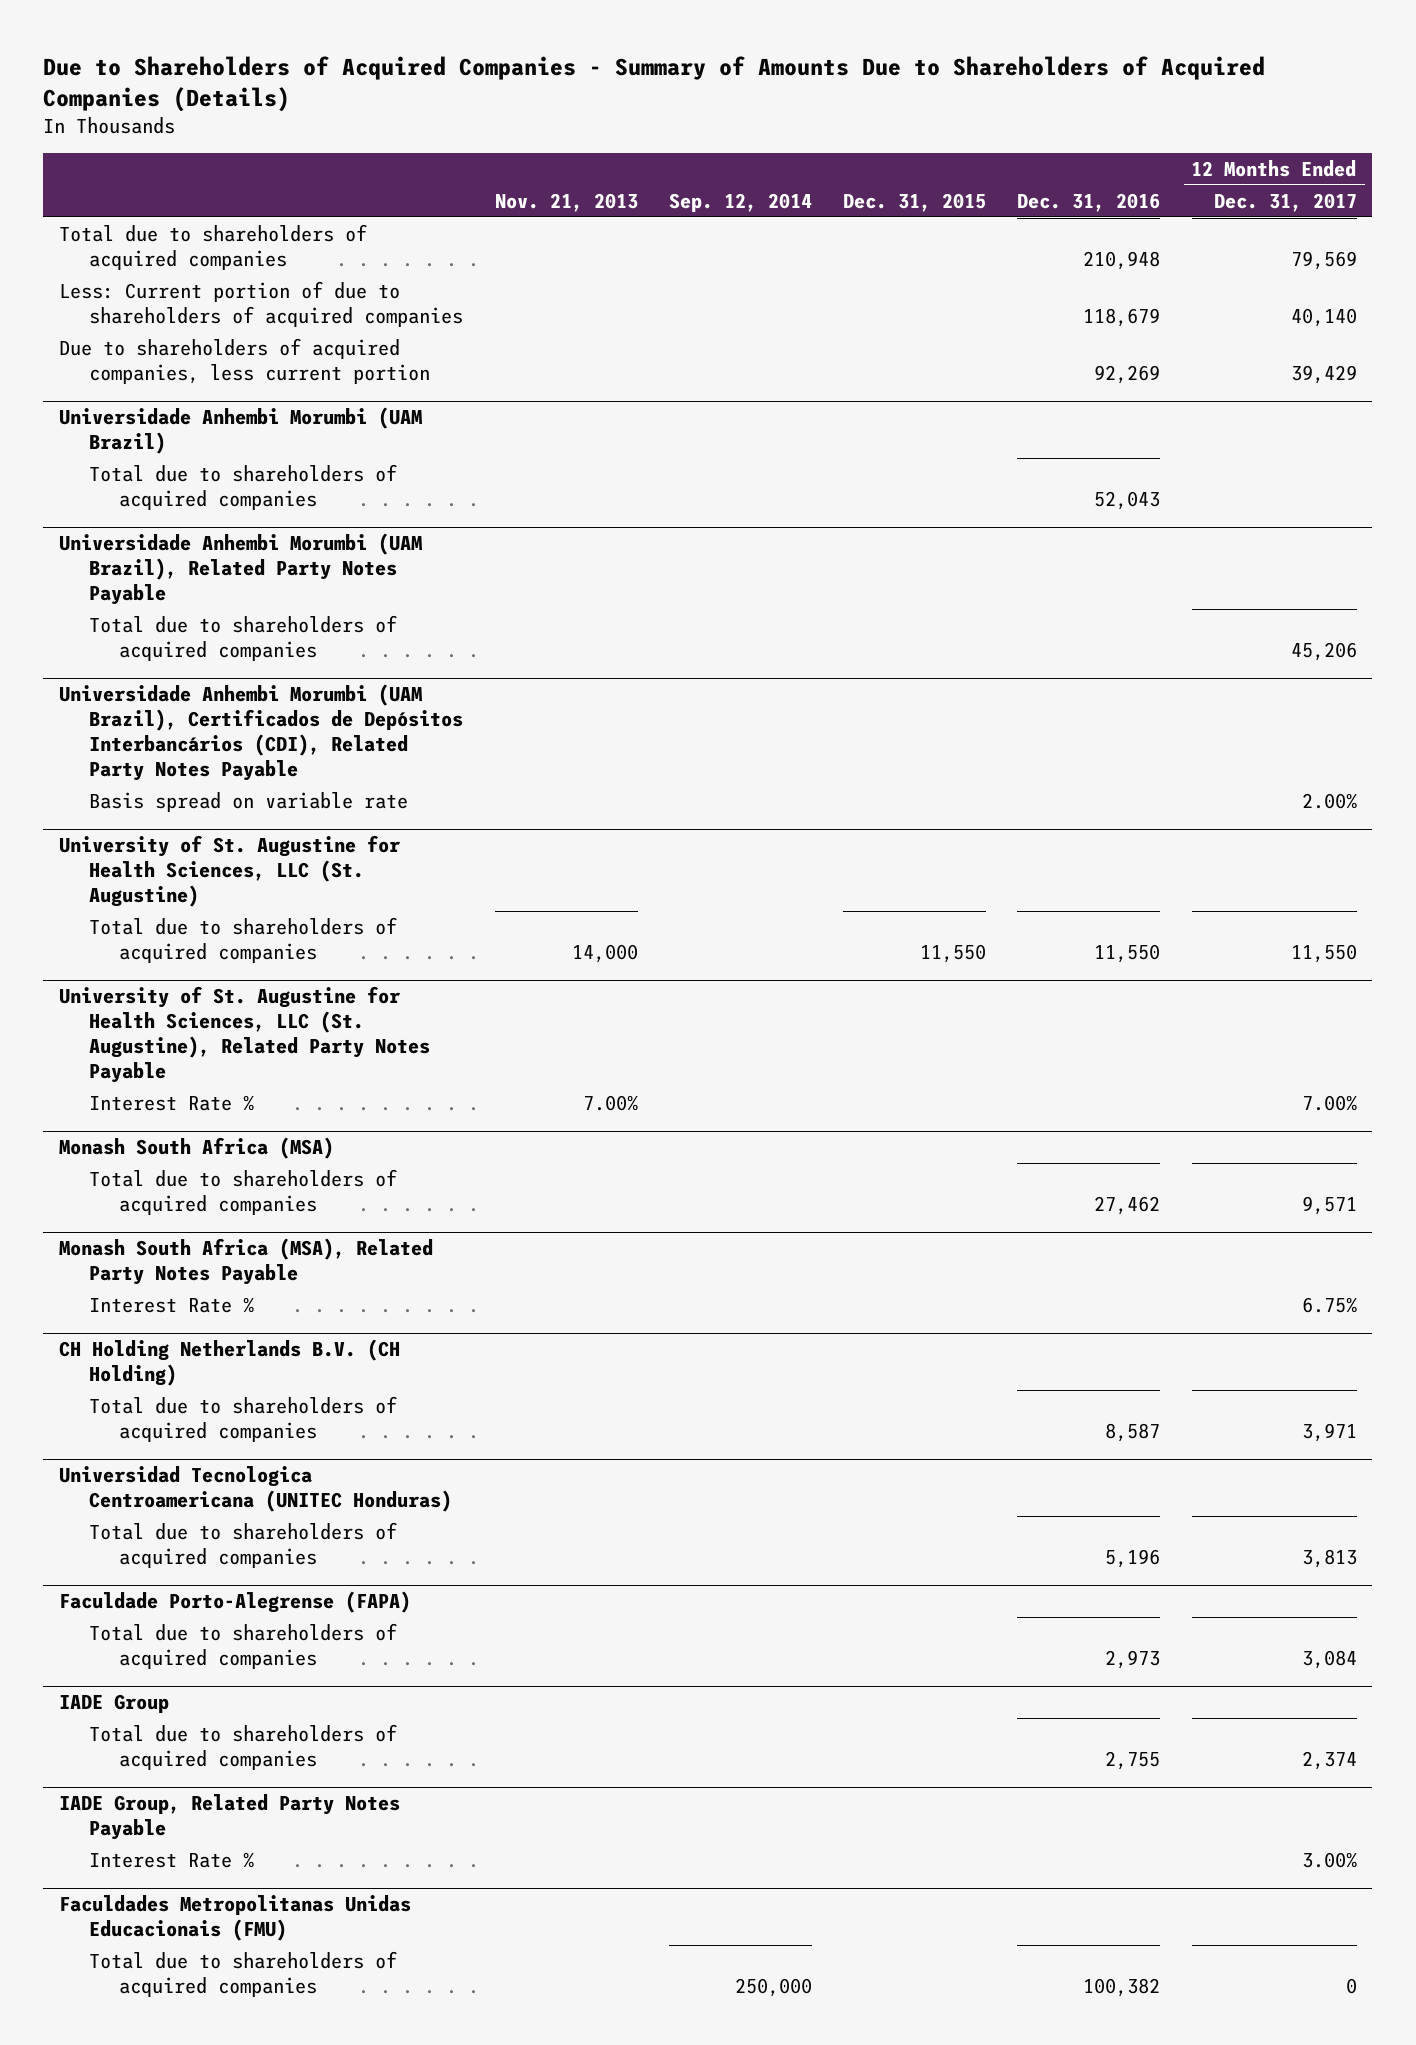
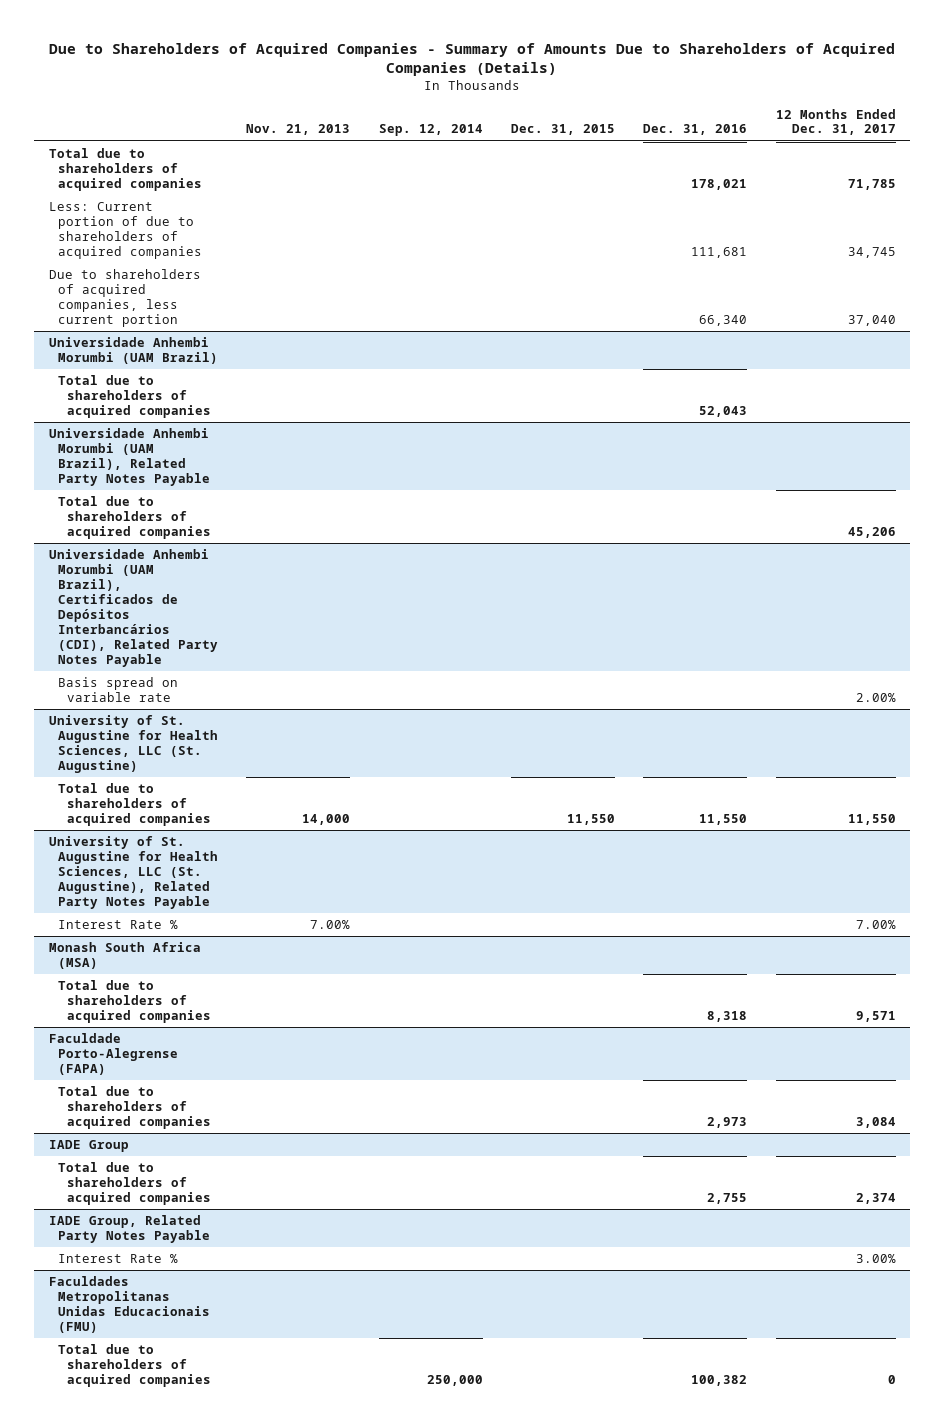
[1083,250,1161,270] 210,948 -> [691,178,748,190] 178,021
[1290,250,1357,270] 79,569 -> [847,178,896,190] 71,785
[1083,307,1161,327] 118,679 -> [691,246,748,258] 111,681
[1290,307,1357,327] 40,140 -> [847,246,896,258] 34,745
[1094,364,1161,384] 92,269 -> [699,314,748,326] 66,340
[1290,364,1357,384] 39,429 -> [847,314,896,326] 37,040
[59,1238,434,1286] Monash South Africa (MSA), Related Party Notes Payable -> none
[89,1296,255,1313] Interest Rate % -> none
[59,1339,401,1387] CH Holding Netherlands B.V. (CH Holding) -> none
[89,1395,398,1442] Total due to shareholders of acquired companies -> none
[59,1466,453,1513] Universidad Tecnologica Centroamericana (UNITEC Honduras) -> none
[89,1521,398,1568] Total due to shareholders of acquired companies -> none
[1094,1195,1161,1215] 27,462 -> [707,1010,748,1022] 8,318

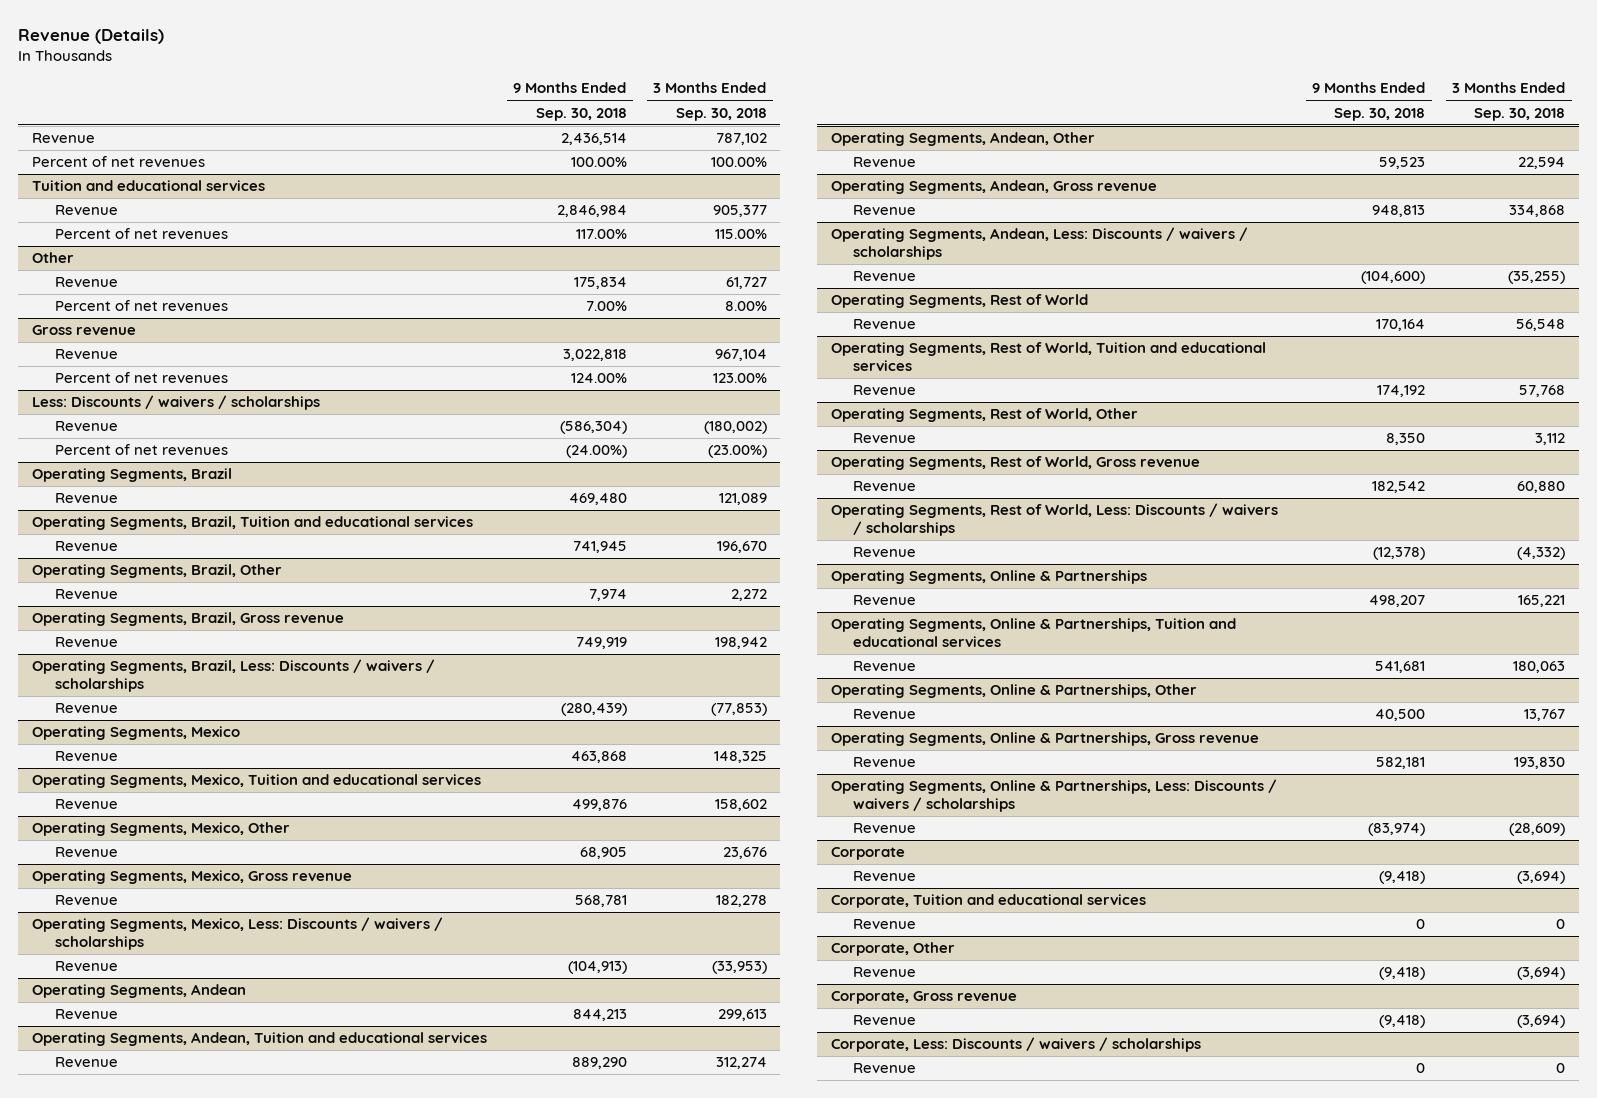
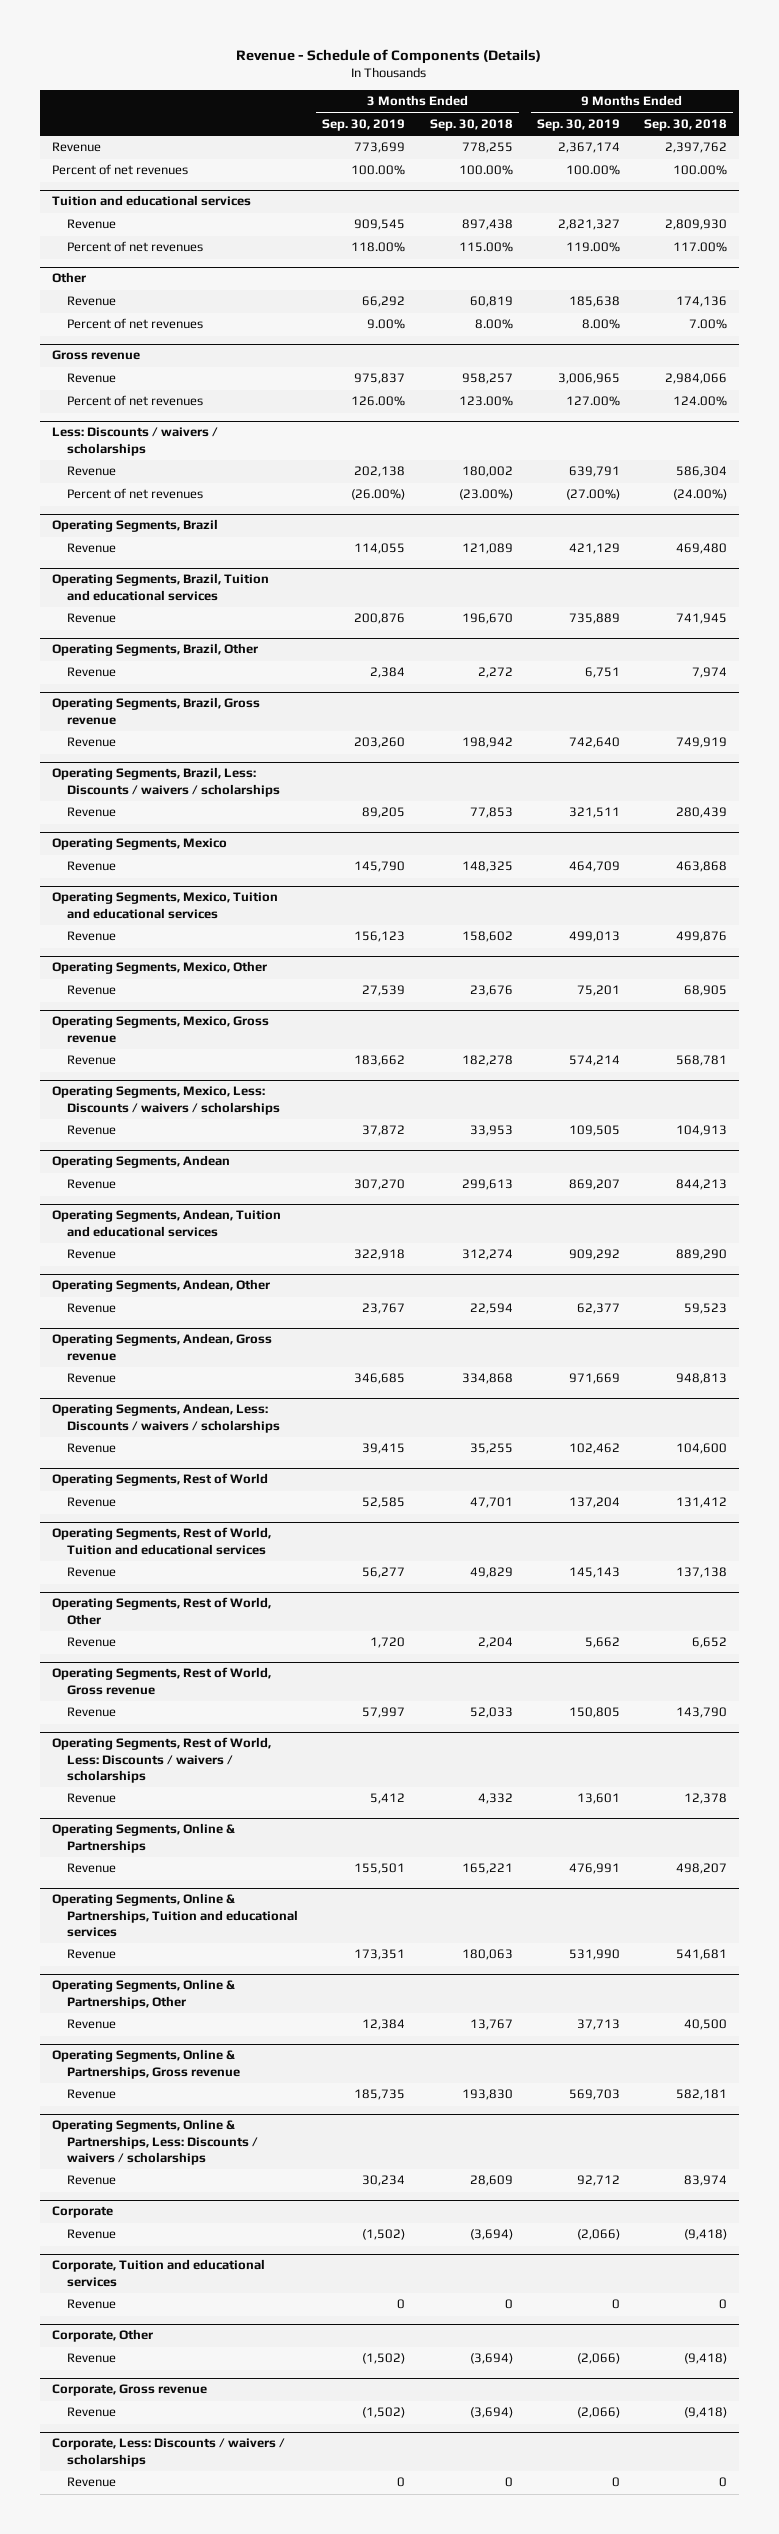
[18,29,165,45] Revenue (Details) -> [236,48,542,64] Revenue - Schedule of Components (Details)
none -> [322,118,406,131] Sep. 30, 2019
none -> [536,118,620,131] Sep. 30, 2019
[560,133,627,146] 2,436,514 -> [664,142,727,154] 2,397,762
[715,133,767,146] 787,102 -> [461,142,513,154] 778,255
[556,205,627,218] 2,846,984 -> [664,219,727,231] 2,809,930
[712,205,767,218] 905,377 -> [461,219,513,231] 897,438
[573,277,627,290] 175,834 -> [675,296,727,308] 174,136
[725,277,767,290] 61,727 -> [469,296,513,308] 60,819
[562,349,627,362] 3,022,818 -> [664,373,727,385] 2,984,066
[714,349,767,362] 967,104 -> [461,373,513,385] 958,257
[559,421,627,435] (586,304) -> [675,466,727,478] 586,304
[703,421,767,435] (180,002) -> [461,466,513,478] 180,002
[560,703,627,717] (280,439) -> [675,807,727,819] 280,439
[710,703,767,717] (77,853) -> [469,807,513,819] 77,853
[567,961,627,975] (104,913) -> [675,1125,727,1137] 104,913
[711,961,767,975] (33,953) -> [469,1125,513,1137] 33,953
[1361,271,1426,285] (104,600) -> [675,1443,727,1455] 104,600
[1508,271,1566,285] (35,255) -> [469,1443,513,1455] 35,255
[1376,319,1426,332] 170,164 -> [675,1497,727,1509] 131,412
[1516,319,1566,332] 56,548 -> [469,1497,513,1509] 47,701
[1377,385,1426,398] 174,192 -> [675,1567,727,1579] 137,138
[1519,385,1566,398] 57,768 -> [469,1567,513,1579] 49,829
[1386,433,1426,446] 8,350 -> [691,1637,727,1649] 6,652
[1535,433,1566,446] 3,112 -> [477,1637,513,1649] 2,204
[1372,481,1426,494] 182,542 -> [675,1707,727,1719] 143,790
[1517,481,1566,494] 60,880 -> [469,1707,513,1719] 52,033
[1373,547,1426,561] (12,378) -> [683,1793,727,1805] 12,378
[1517,547,1566,561] (4,332) -> [477,1793,513,1805] 4,332
[1368,823,1426,837] (83,974) -> [683,2175,727,2187] 83,974
[1509,823,1566,837] (28,609) -> [469,2175,513,2187] 28,609

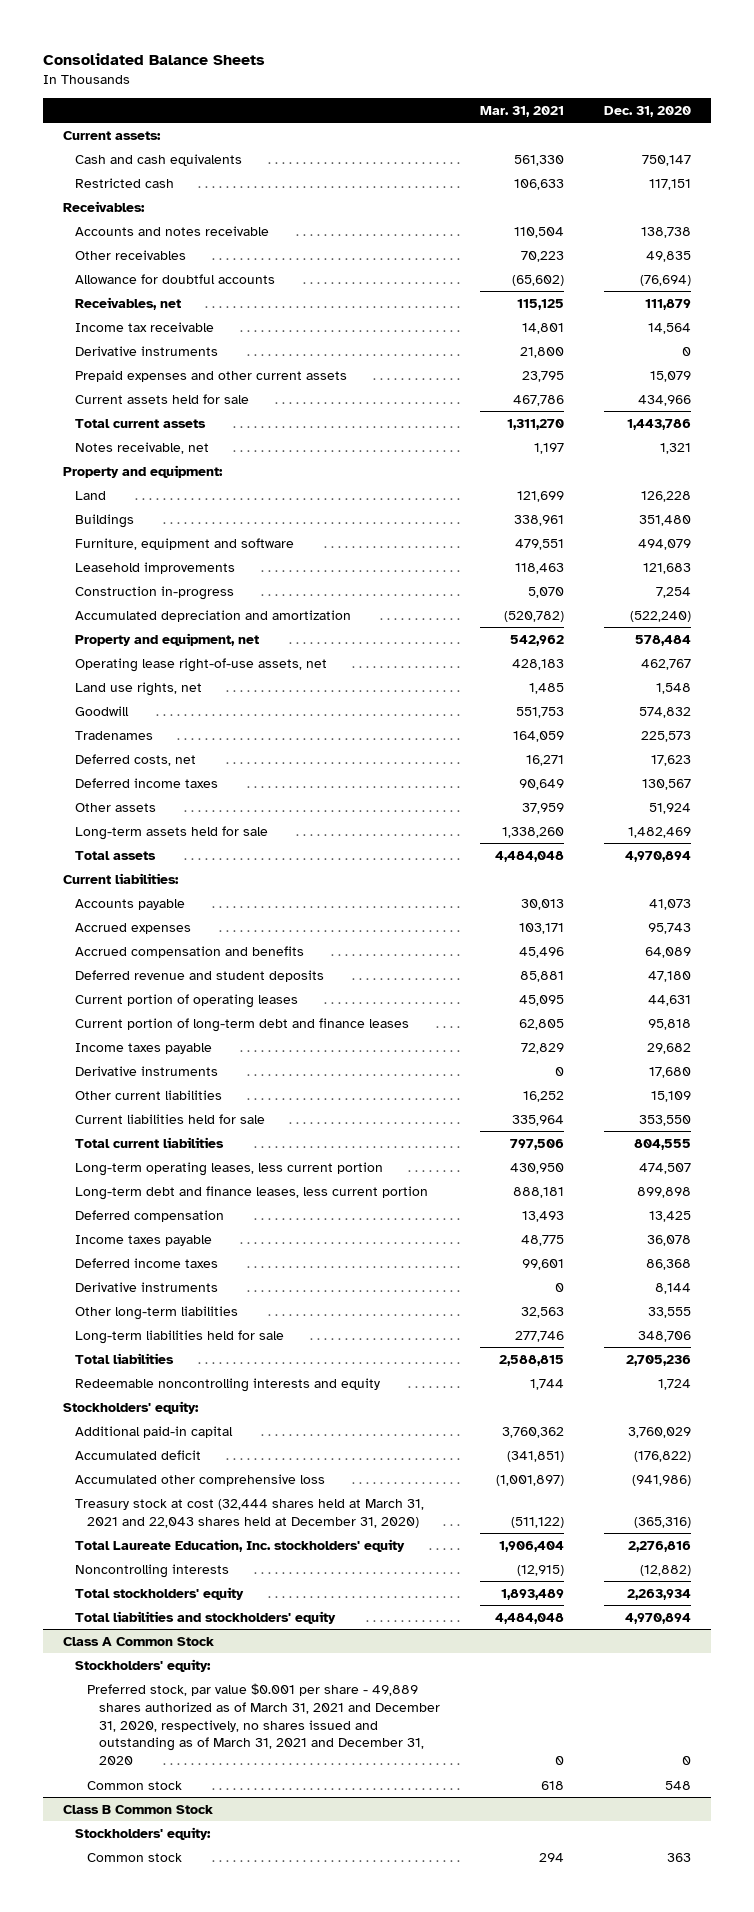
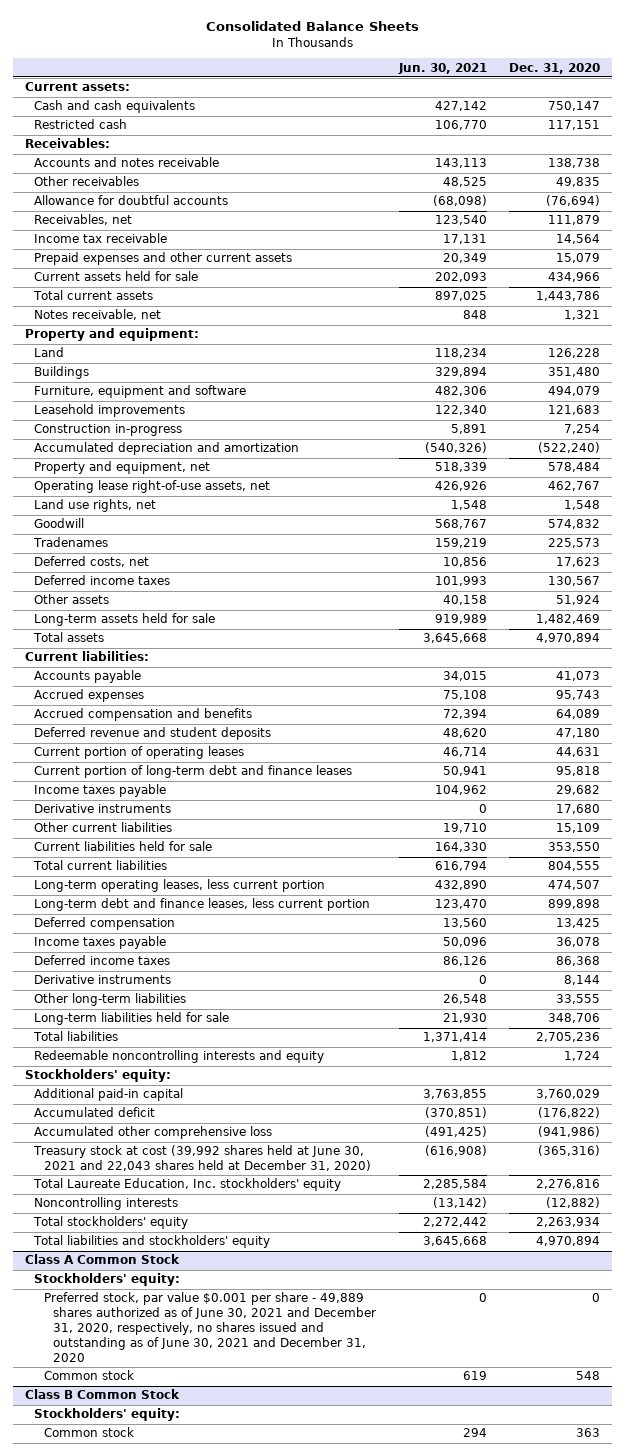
[480,105,565,117] Mar. 31, 2021 -> none
none -> [397,62,487,74] Jun. 30, 2021
[75,345,219,356] Derivative instruments -> none
[75,1498,425,1528] Treasury stock at cost (32,444 shares held at March 31, 2021 and 22,043 shares held at December 31, 2020) -> [33,1145,371,1172] Treasury stock at cost (39,992 shares held at June 30, 2021 and 22,043 shares held at December 31, 2020)
[87,1682,441,1766] Preferred stock, par value $0.001 per share - 49,889 shares authorized as of March 31, 2021 and December 31, 2020, respectively, no shares issued and outstanding as of March 31, 2021 and December 31, 2020 -> [43,1292,377,1362] Preferred stock, par value $0.001 per share - 49,889 shares authorized as of June 30, 2021 and December 31, 2020, respectively, no shares issued and outstanding as of June 30, 2021 and December 31, 2020

